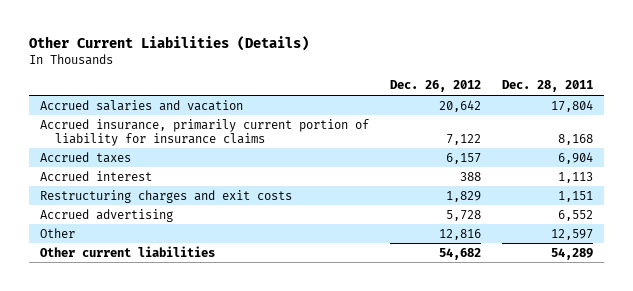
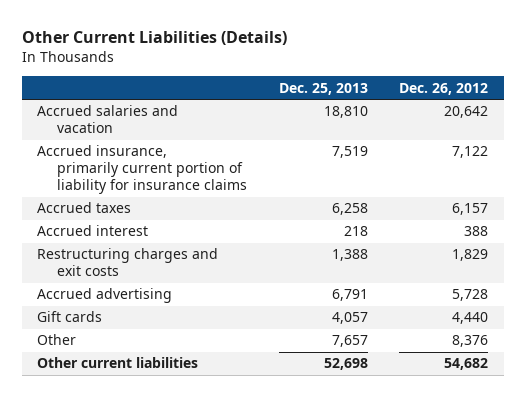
[502,80,594,93] Dec. 28, 2011 -> none
none -> [278,82,368,95] Dec. 25, 2013
none -> [37,311,103,323] Gift cards
[438,228,481,240] 12,816 -> [451,335,488,348] 8,376

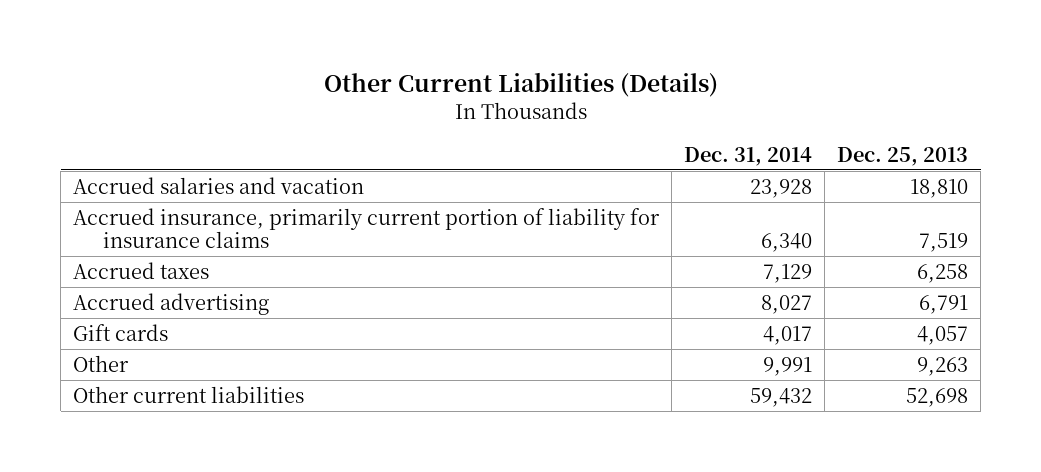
[398,82,488,95] Dec. 26, 2012 -> none
none -> [684,146,813,166] Dec. 31, 2014
[37,225,149,237] Accrued interest -> none
[37,248,219,277] Restructuring charges and exit costs -> none
[331,335,368,348] 7,657 -> [917,356,969,376] 9,263

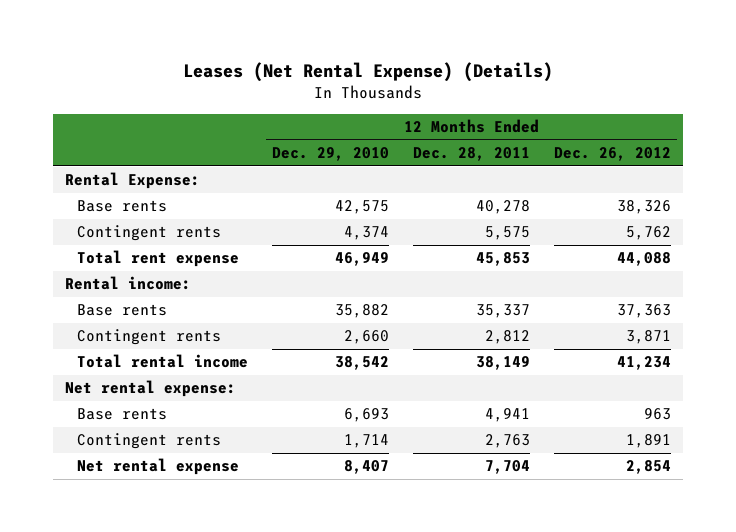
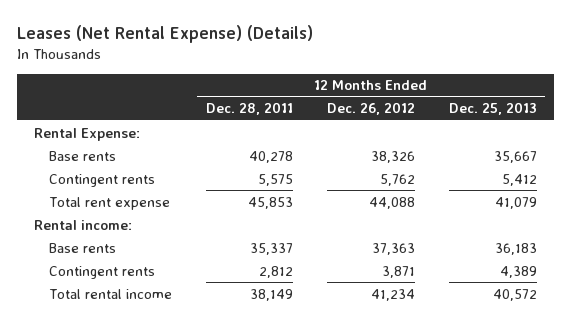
[272,147,390,162] Dec. 29, 2010 -> none
none -> [448,102,537,116] Dec. 25, 2013
[64,380,236,398] Net rental expense: -> none
[77,408,168,421] Base rents -> none
[77,433,222,450] Contingent rents -> none
[77,458,240,476] Net rental expense -> none

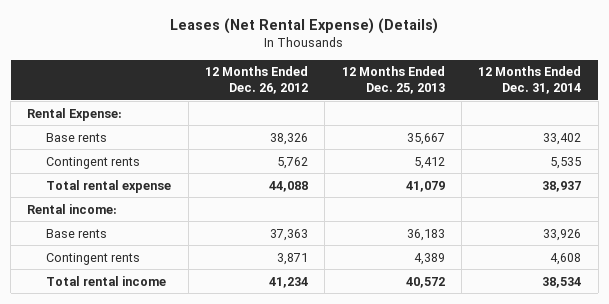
[205,102,293,116] Dec. 28, 2011 -> none
none -> [478,66,582,95] 12 Months Ended Dec. 31, 2014
[48,196,170,210] Total rent expense -> [46,179,172,193] Total rental expense

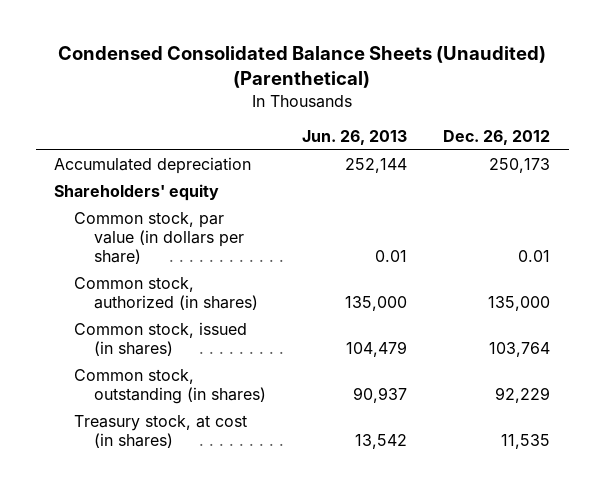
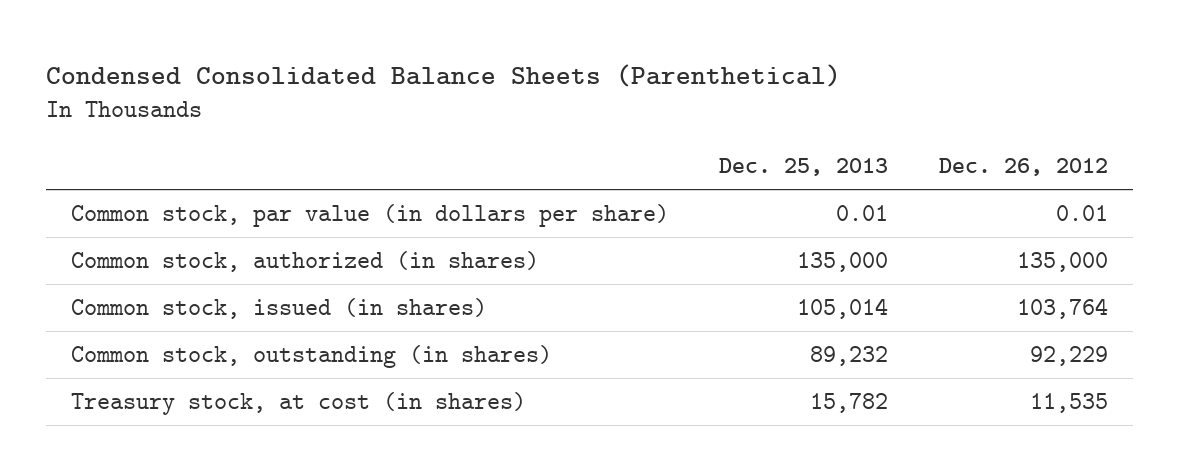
[58,46,547,89] Condensed Consolidated Balance Sheets (Unaudited) (Parenthetical) -> [46,64,842,88] Condensed Consolidated Balance Sheets (Parenthetical)
[302,130,408,146] Jun. 26, 2013 -> none
none -> [719,158,889,177] Dec. 25, 2013
[53,157,251,175] Accumulated depreciation -> none
[53,184,219,202] Shareholders' equity -> none

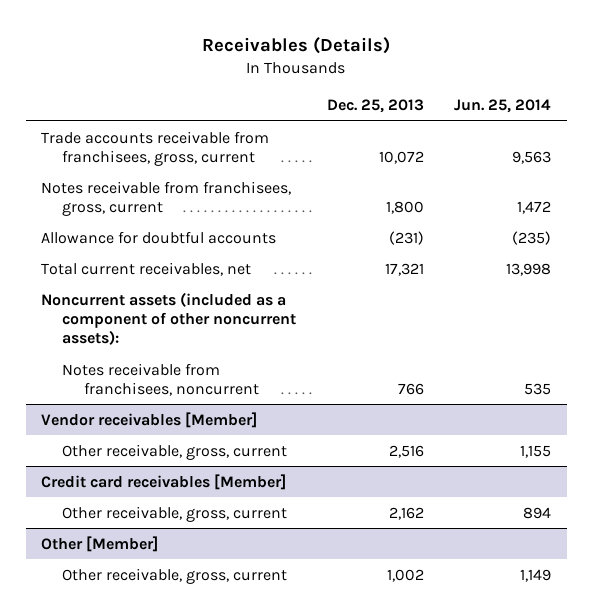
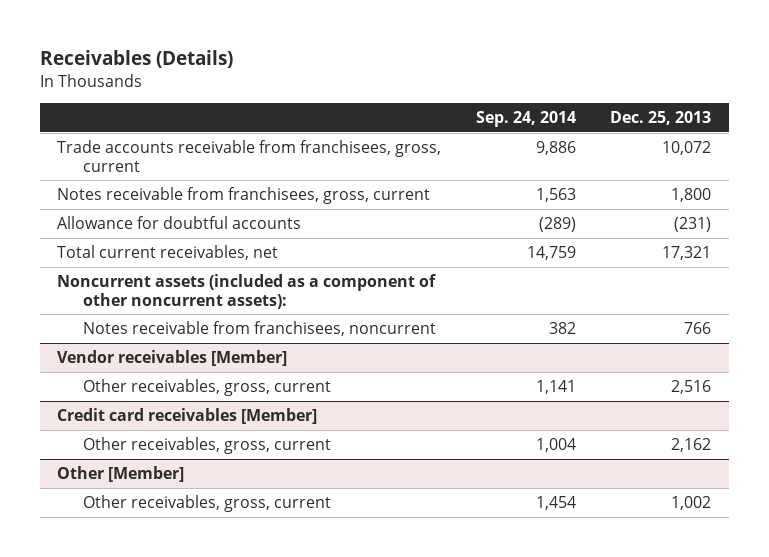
[454,98,552,113] Jun. 25, 2014 -> none
none -> [475,111,576,128] Sep. 24, 2014
[62,443,288,460] Other receivable, gross, current -> [82,379,331,397] Other receivables, gross, current
[62,505,288,522] Other receivable, gross, current -> [82,437,331,455] Other receivables, gross, current
[62,567,288,584] Other receivable, gross, current -> [82,495,331,513] Other receivables, gross, current

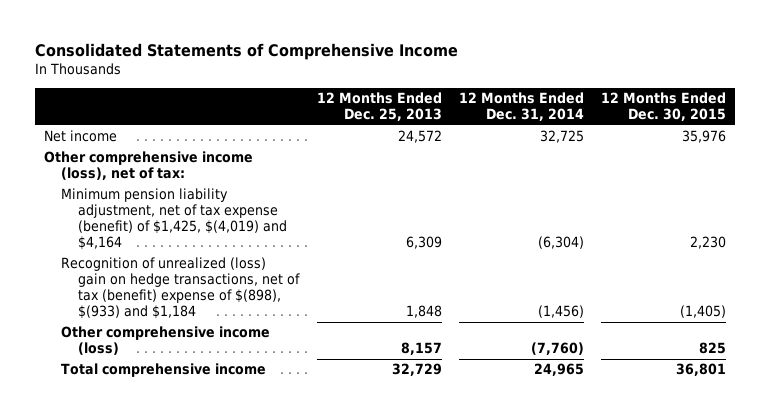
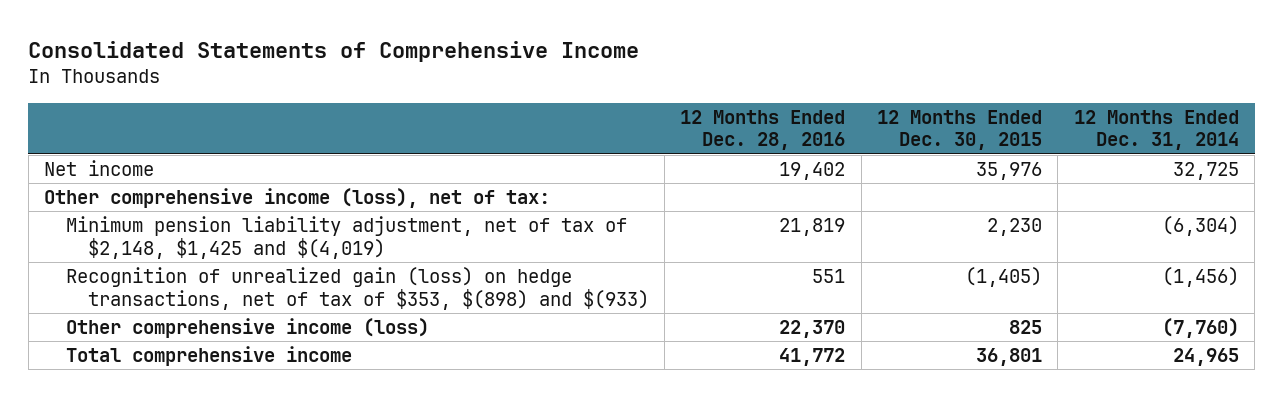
[316,92,442,122] 12 Months Ended Dec. 25, 2013 -> none
none -> [680,109,846,151] 12 Months Ended Dec. 28, 2016
[60,188,288,251] Minimum pension liability adjustment, net of tax expense (benefit) of $1,425, $(4,019) and $4,164 -> [65,216,627,259] Minimum pension liability adjustment, net of tax of $2,148, $1,425 and $(4,019)
[60,257,301,320] Recognition of unrealized (loss) gain on hedge transactions, net of tax (benefit) expense of $(898), $(933) and $1,184 -> [65,267,649,310] Recognition of unrealized gain (loss) on hedge transactions, net of tax of $353, $(898) and $(933)

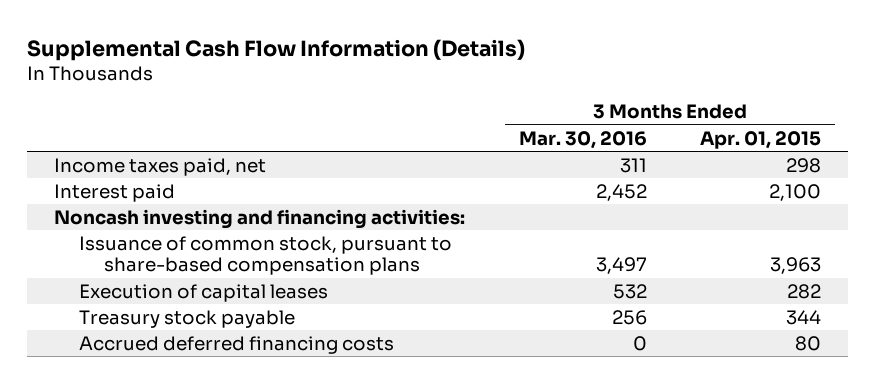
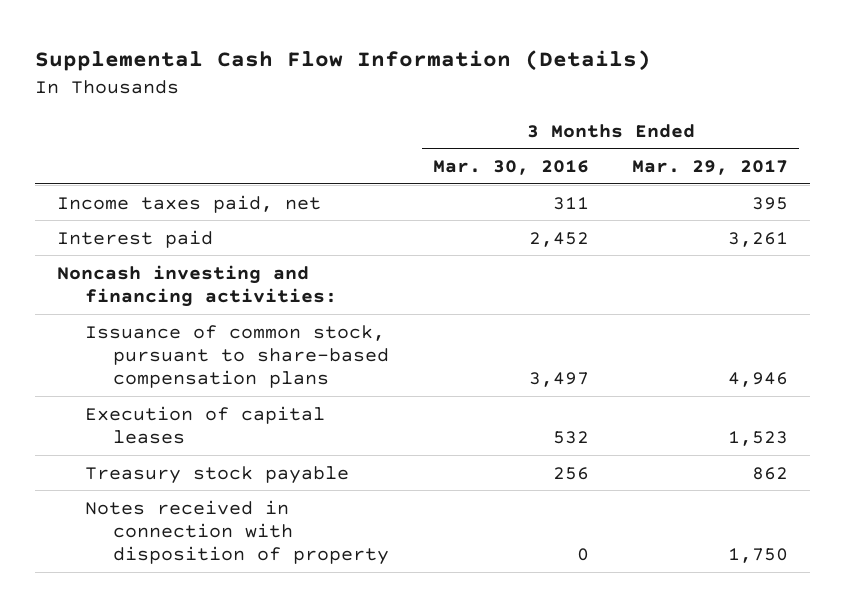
[700,130,822,149] Apr. 01, 2015 -> none
none -> [632,160,789,176] Mar. 29, 2017
[78,335,394,354] Accrued deferred financing costs -> none
none -> [85,499,390,565] Notes received in connection with disposition of property

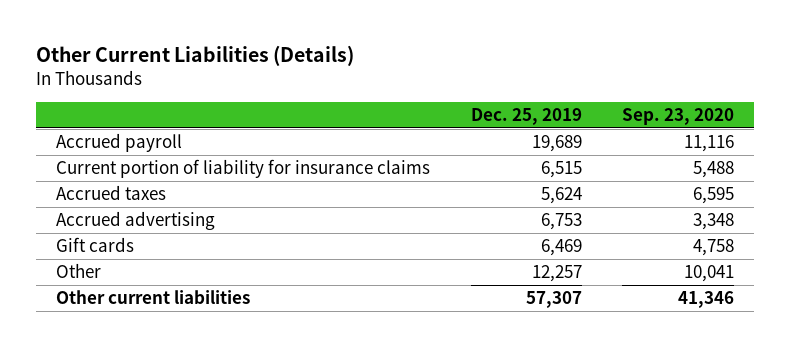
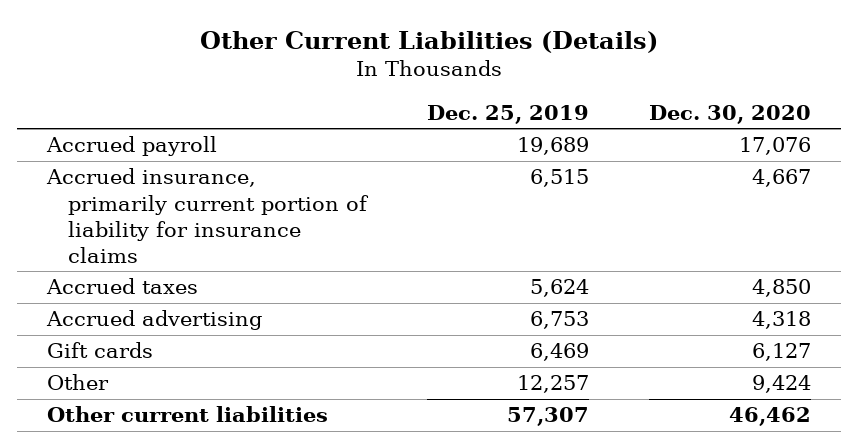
[621,107,734,125] Sep. 23, 2020 -> none
none -> [649,104,812,124] Dec. 30, 2020
[56,159,431,179] Current portion of liability for insurance claims -> [46,168,370,263] Accrued insurance, primarily current portion of liability for insurance claims

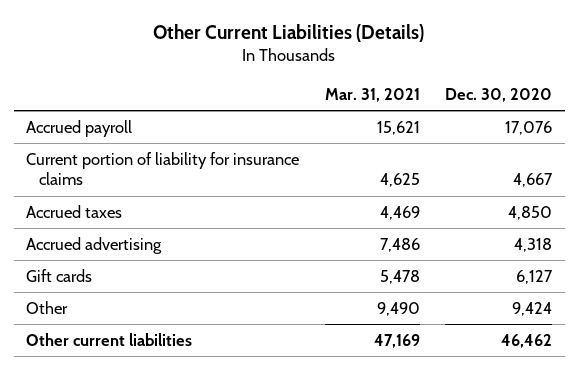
[427,104,590,124] Dec. 25, 2019 -> none
none -> [324,87,420,102] Mar. 31, 2021
[46,168,370,263] Accrued insurance, primarily current portion of liability for insurance claims -> [26,151,300,186] Current portion of liability for insurance claims

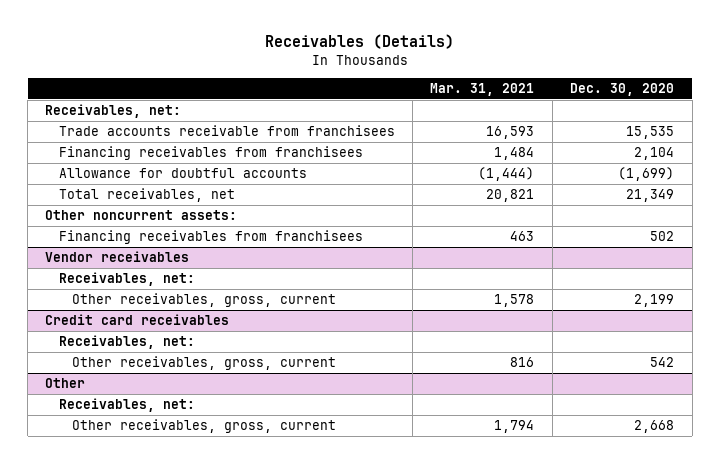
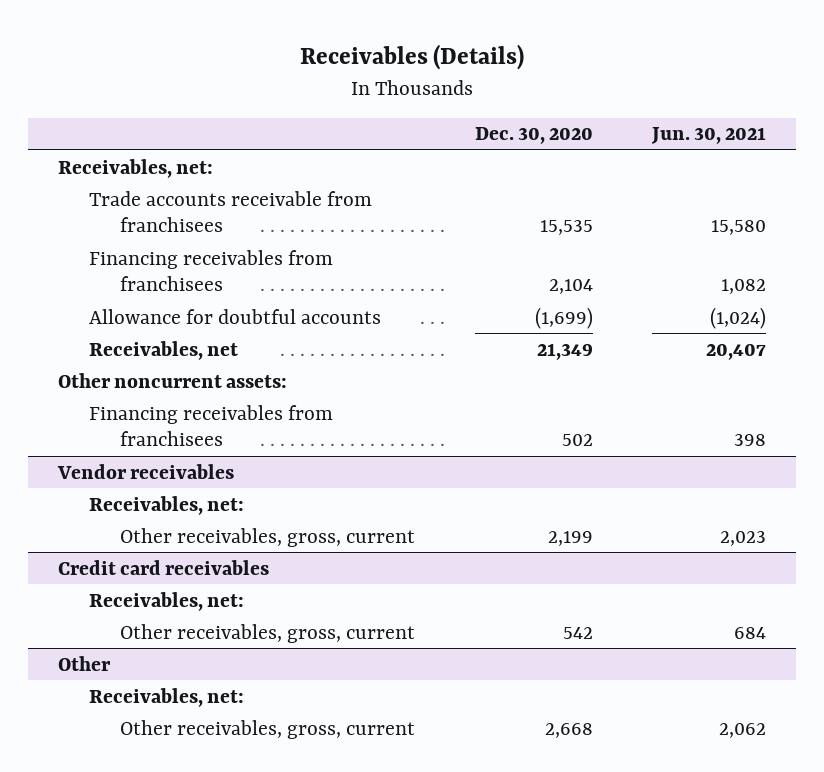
[430,82,535,96] Mar. 31, 2021 -> none
none -> [651,127,767,145] Jun. 30, 2021
[58,188,235,203] Total receivables, net -> [88,340,238,360] Receivables, net

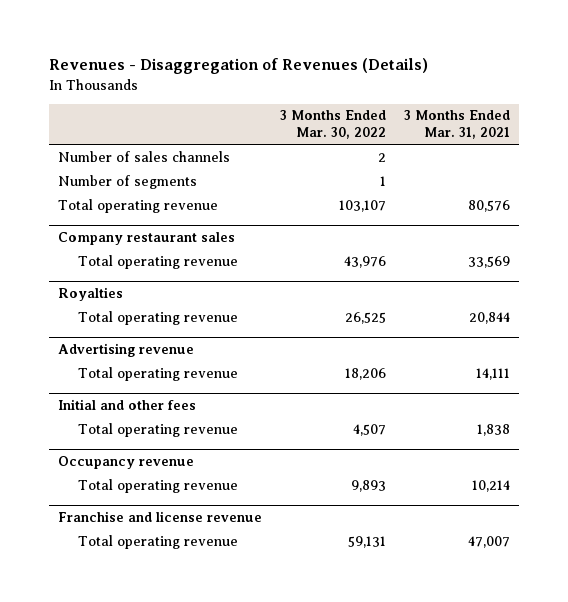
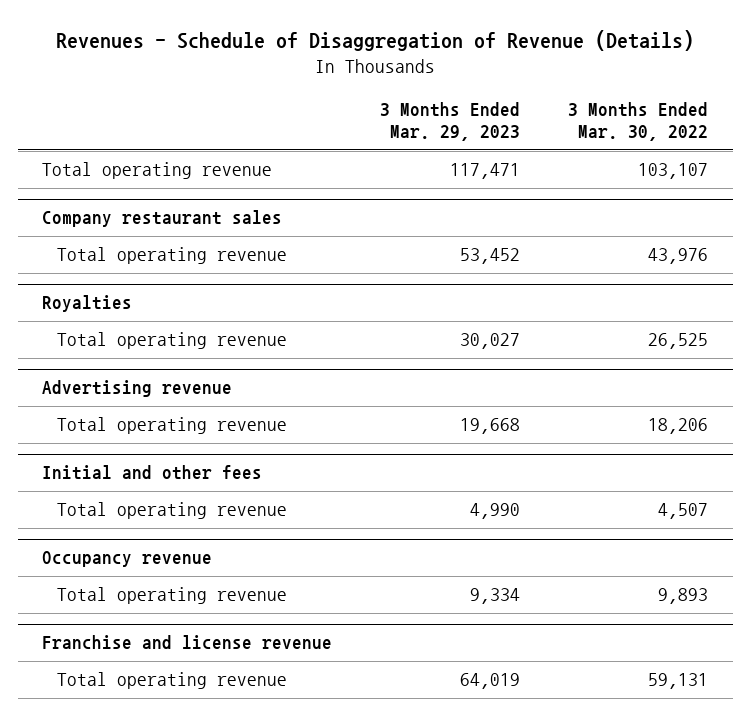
[48,58,428,75] Revenues - Disaggregation of Revenues (Details) -> [56,30,695,52] Revenues - Schedule of Disaggregation of Revenue (Details)
[404,110,511,139] 3 Months Ended Mar. 31, 2021 -> none
none -> [380,101,521,142] 3 Months Ended Mar. 29, 2023
[57,150,230,162] Number of sales channels -> none
[57,174,197,189] Number of segments -> none

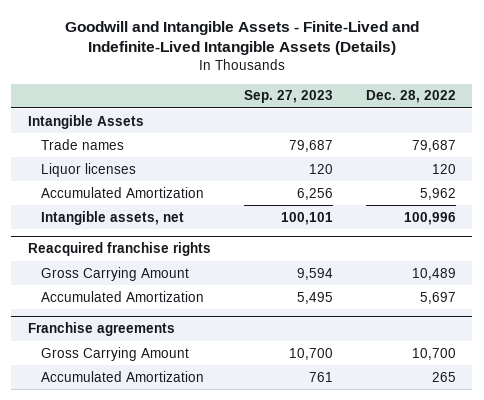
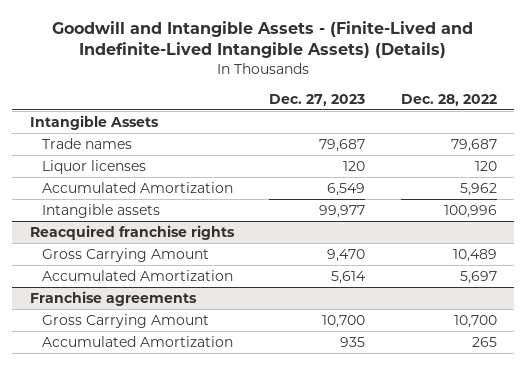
[64,20,419,56] Goodwill and Intangible Assets - Finite-Lived and Indefinite-Lived Intangible Assets (Details) -> [52,20,474,59] Goodwill and Intangible Assets - (Finite-Lived and Indefinite-Lived Intangible Assets) (Details)
[243,90,333,104] Sep. 27, 2023 -> none
none -> [269,93,366,106] Dec. 27, 2023
[40,210,184,225] Intangible assets, net -> [42,203,161,218] Intangible assets

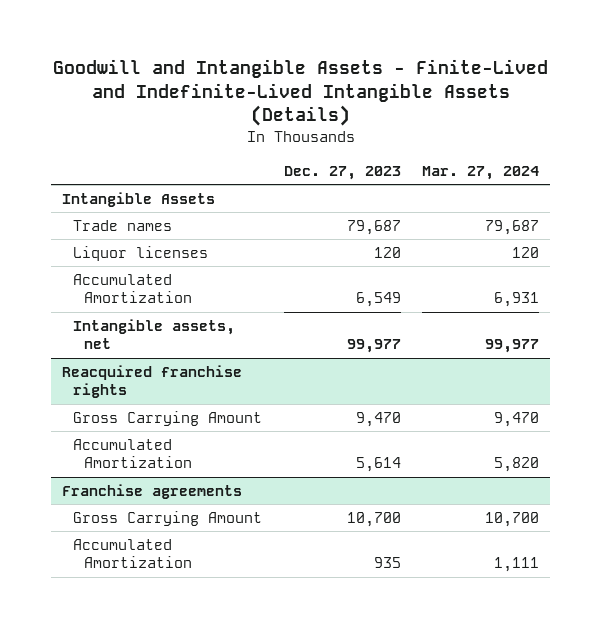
[52,20,474,59] Goodwill and Intangible Assets - (Finite-Lived and Indefinite-Lived Intangible Assets) (Details) -> [52,59,548,127] Goodwill and Intangible Assets - Finite-Lived and Indefinite-Lived Intangible Assets (Details)
[400,93,497,106] Dec. 28, 2022 -> none
none -> [422,165,540,180] Mar. 27, 2024
[42,203,161,218] Intangible assets -> [72,318,235,350] Intangible assets, net

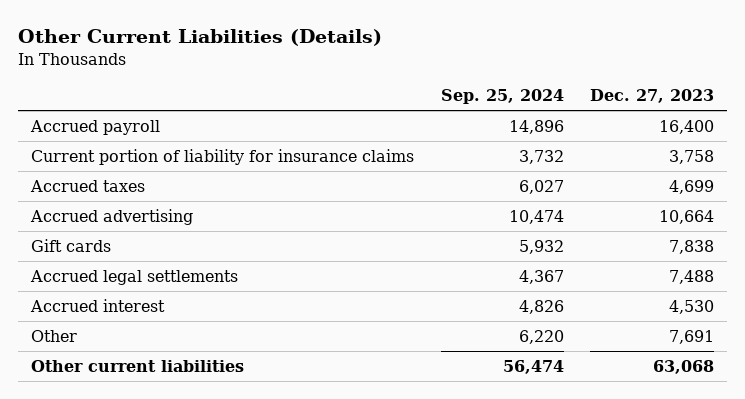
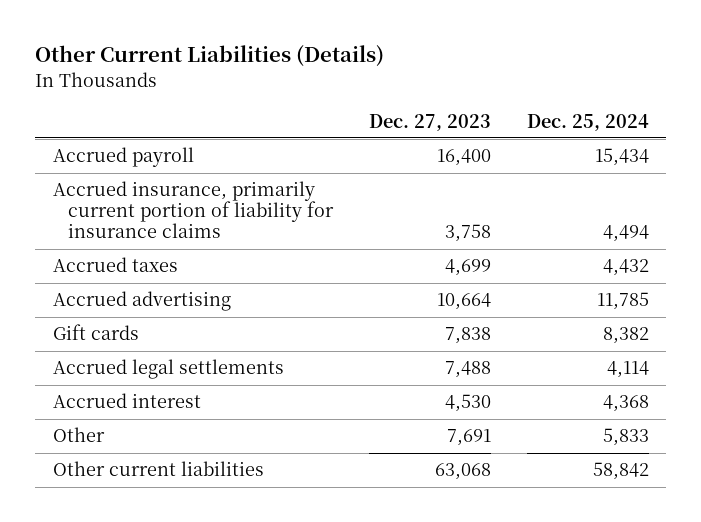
[440,89,564,105] Sep. 25, 2024 -> none
none -> [526,113,649,131] Dec. 25, 2024
[31,148,415,165] Current portion of liability for insurance claims -> [52,181,335,239] Accrued insurance, primarily current portion of liability for insurance claims

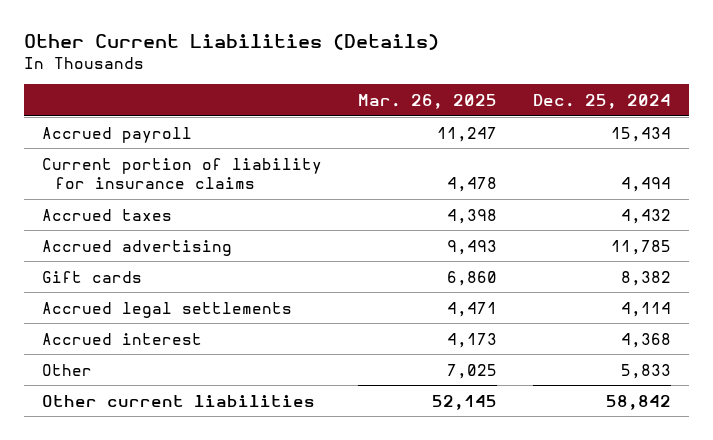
[368,113,491,131] Dec. 27, 2023 -> none
none -> [357,93,497,109] Mar. 26, 2025
[52,181,335,239] Accrued insurance, primarily current portion of liability for insurance claims -> [41,157,322,190] Current portion of liability for insurance claims

